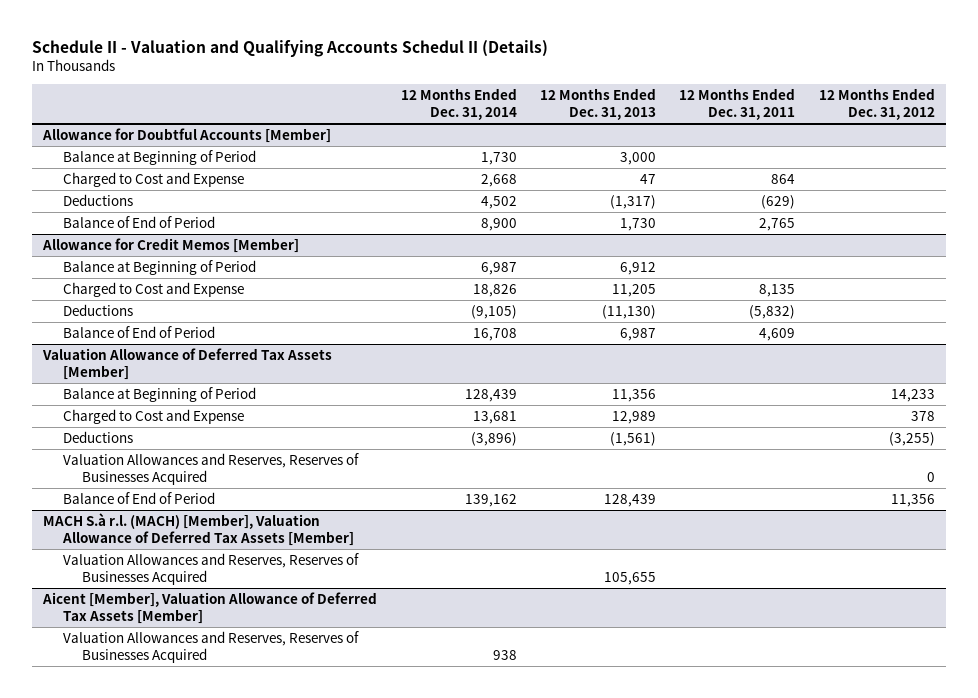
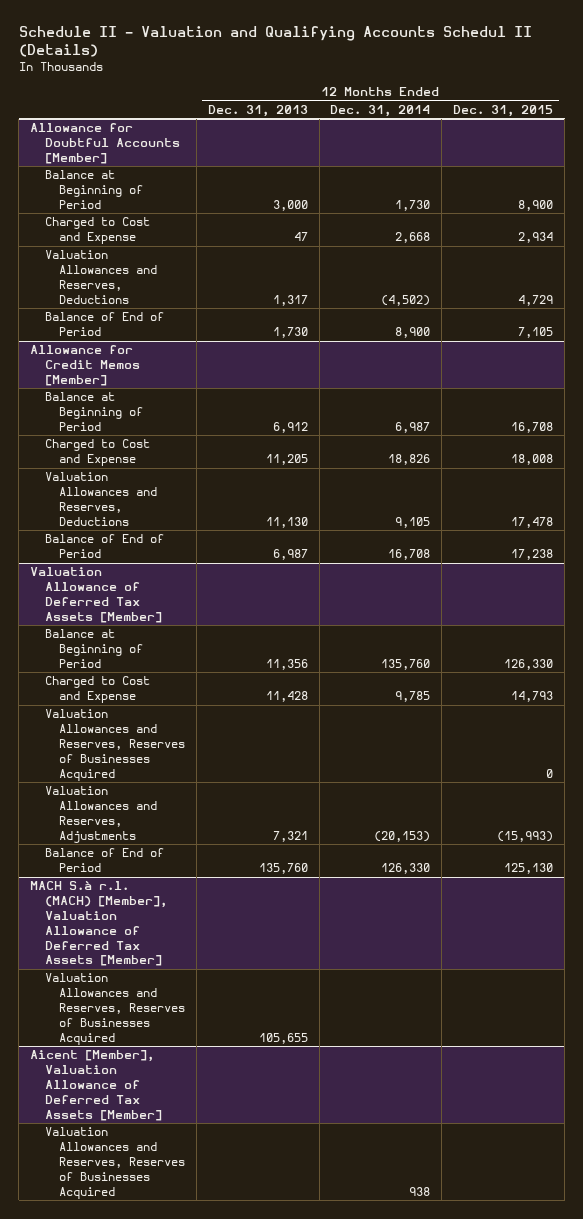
[679,87,796,120] 12 Months Ended Dec. 31, 2011 -> none
[818,87,935,120] 12 Months Ended Dec. 31, 2012 -> none
none -> [453,105,554,118] Dec. 31, 2015
[62,193,133,206] Deductions -> [44,250,157,304] Valuation Allowances and Reserves, Deductions
[480,195,517,209] 4,502 -> [381,294,431,306] (4,502)
[610,194,657,209] (1,317) -> [272,294,308,306] 1,317
[62,303,133,316] Deductions -> [44,472,157,526] Valuation Allowances and Reserves, Deductions
[470,304,517,319] (9,105) -> [395,516,431,528] 9,105
[602,304,657,319] (11,130) -> [265,516,308,528] 11,130
[62,430,133,443] Deductions -> none
[464,388,517,402] 128,439 -> [381,658,431,670] 135,760
[472,410,517,424] 13,681 -> [395,691,431,703] 9,785
[612,410,657,424] 12,989 -> [265,691,308,703] 11,428
none -> [44,786,157,843] Valuation Allowances and Reserves, Adjustments
[464,493,517,507] 139,162 -> [381,863,431,875] 126,330
[604,493,657,507] 128,439 -> [258,863,308,875] 135,760

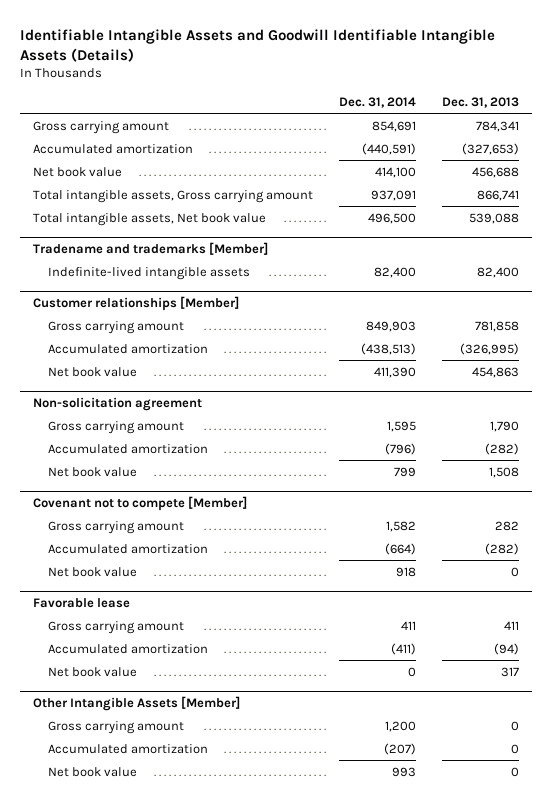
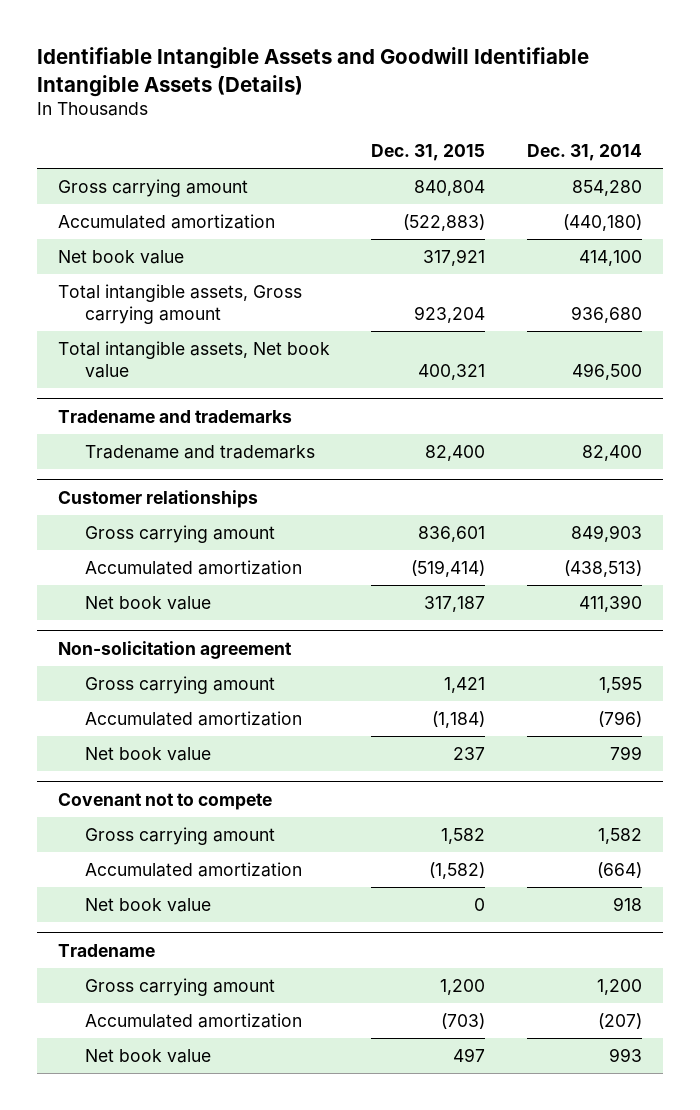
[442,96,520,108] Dec. 31, 2013 -> none
none -> [371,144,486,162] Dec. 31, 2015
[371,120,416,132] 854,691 -> [572,179,643,196] 854,280
[361,142,416,155] (440,591) -> [563,213,643,231] (440,180)
[370,189,416,201] 937,091 -> [571,305,643,323] 936,680
[32,241,268,255] Tradename and trademarks [Member] -> [57,409,292,423] Tradename and trademarks
[47,266,250,280] Indefinite-lived intangible assets -> [84,444,315,459] Tradename and trademarks
[32,295,239,311] Customer relationships [Member] -> [57,489,258,508] Customer relationships
[32,495,247,511] Covenant not to compete [Member] -> [57,792,272,810] Covenant not to compete
[32,597,130,608] Favorable lease -> none
[47,620,184,634] Gross carrying amount -> none
[47,643,208,654] Accumulated amortization -> none
[47,666,137,677] Net book value -> none
[32,695,240,711] Other Intangible Assets [Member] -> [57,943,155,957] Tradename

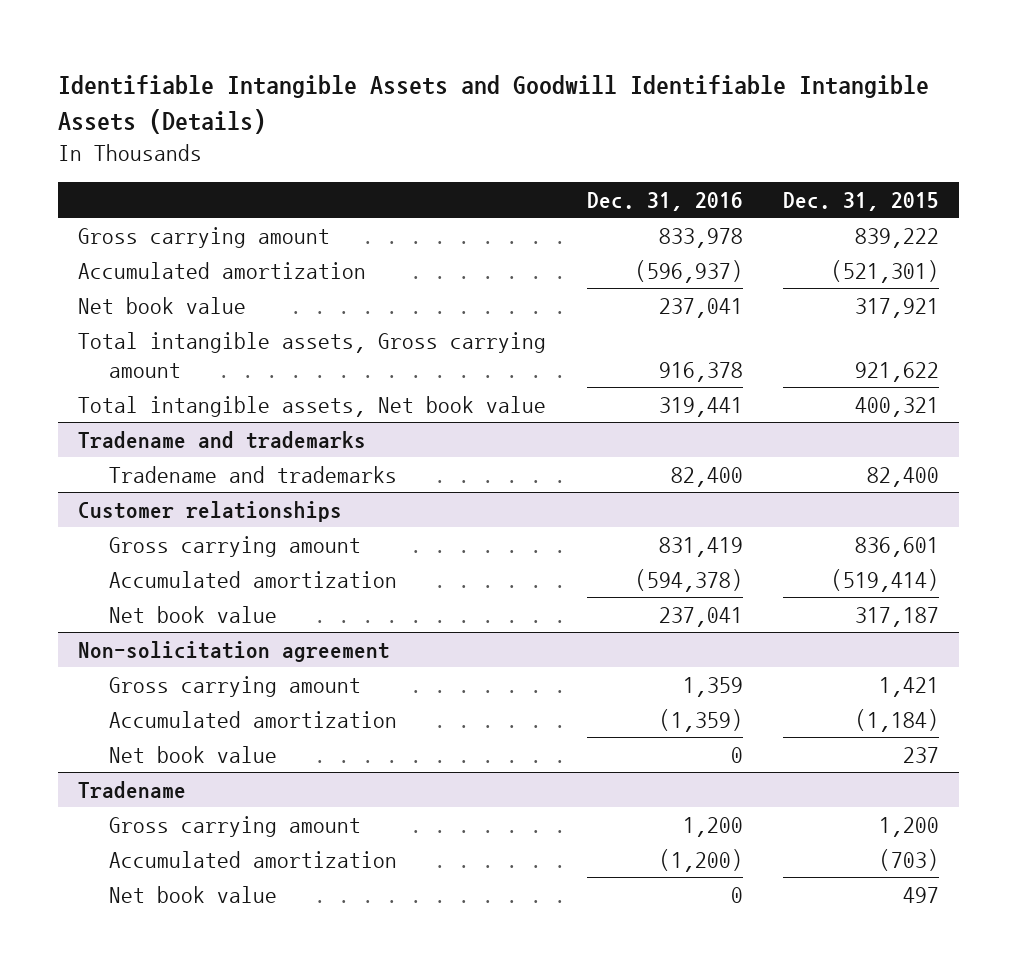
[527,144,643,162] Dec. 31, 2014 -> none
none -> [586,192,743,212] Dec. 31, 2016
[414,179,486,196] 840,804 -> [855,227,940,248] 839,222
[403,213,486,231] (522,883) -> [831,259,940,283] (521,301)
[414,305,486,323] 923,204 -> [855,361,940,382] 921,622
[57,792,272,810] Covenant not to compete -> none
[84,826,275,845] Gross carrying amount -> none
[84,861,302,877] Accumulated amortization -> none
[84,897,211,912] Net book value -> none

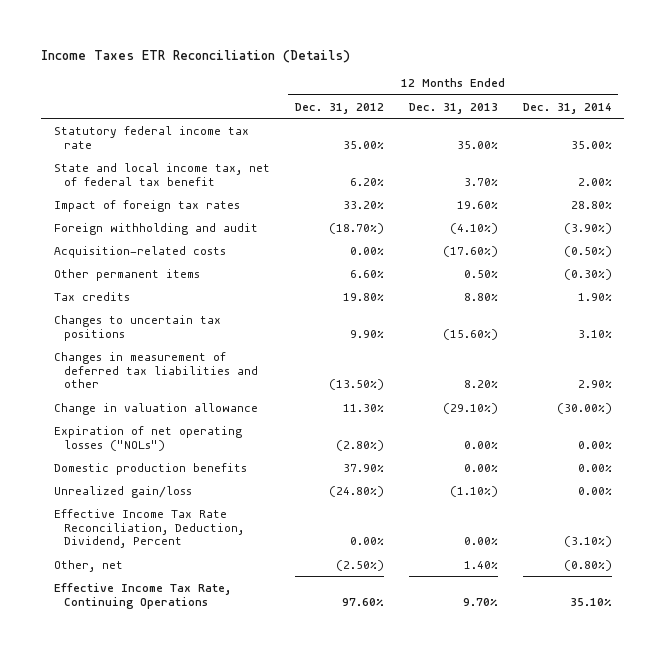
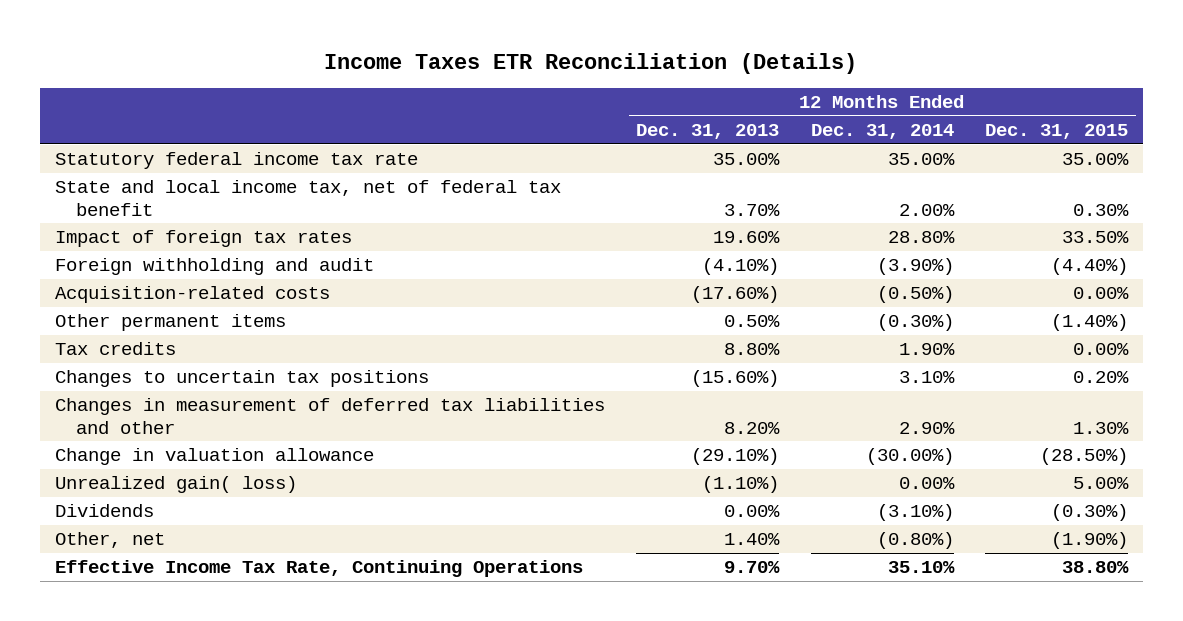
[294,102,384,114] Dec. 31, 2012 -> none
none -> [984,123,1128,139] Dec. 31, 2015
[53,425,242,451] Expiration of net operating losses ("NOLs") -> none
[53,462,247,475] Domestic production benefits -> none
[53,485,192,498] Unrealized gain/loss -> [55,476,298,494] Unrealized gain( loss)
[53,508,245,549] Effective Income Tax Rate Reconciliation, Deduction, Dividend, Percent -> [55,504,155,518] Dividends

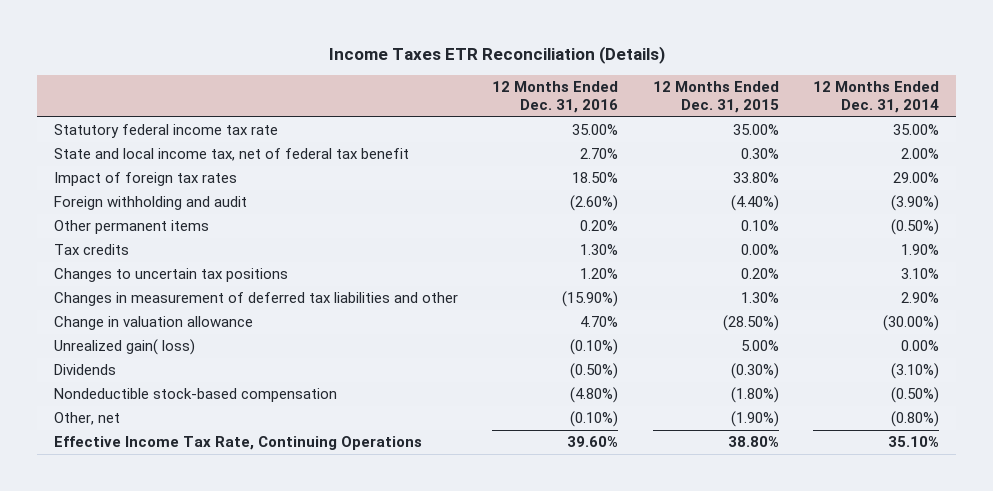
[636,123,780,139] Dec. 31, 2013 -> none
none -> [492,81,619,114] 12 Months Ended Dec. 31, 2016
[887,231,955,244] 28.80% -> [892,172,939,184] 29.00%
[1061,231,1129,244] 33.50% -> [732,172,779,184] 33.80%
[55,286,331,304] Acquisition-related costs -> none
[876,314,954,332] (0.30%) -> [890,219,939,236] (0.50%)
[1050,314,1128,332] (1.40%) -> [740,220,779,232] 0.10%
none -> [54,388,338,403] Nondeductible stock-based compensation

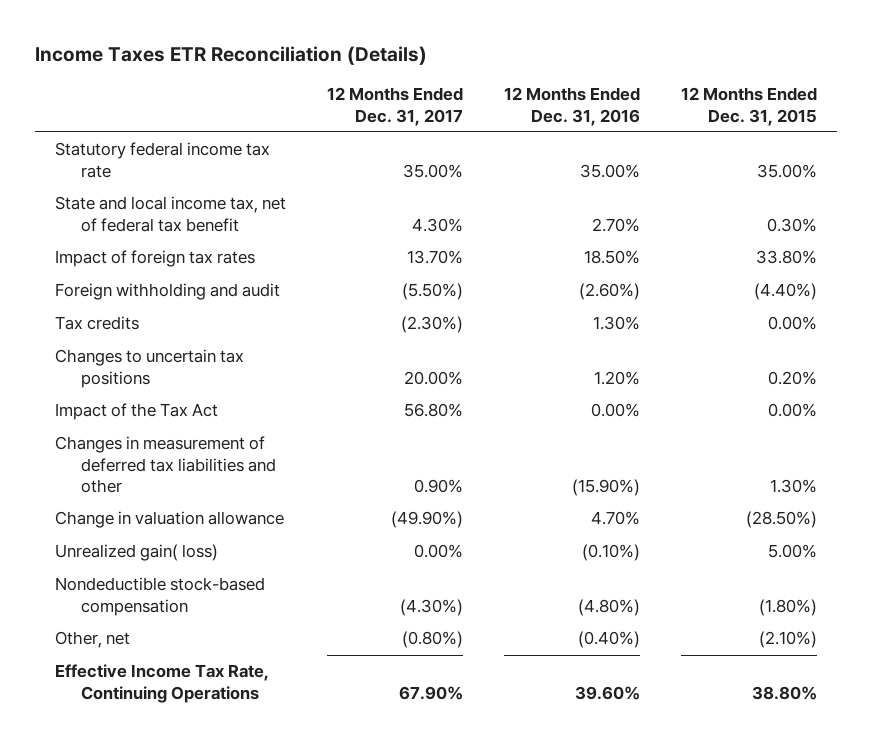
[812,81,939,114] 12 Months Ended Dec. 31, 2014 -> none
none -> [327,87,464,126] 12 Months Ended Dec. 31, 2017
[54,220,210,235] Other permanent items -> none
none -> [55,403,219,421] Impact of the Tax Act
[54,364,117,376] Dividends -> none
[570,411,619,428] (0.10%) -> [577,631,640,649] (0.40%)
[730,411,779,428] (1.90%) -> [758,631,817,649] (2.10%)

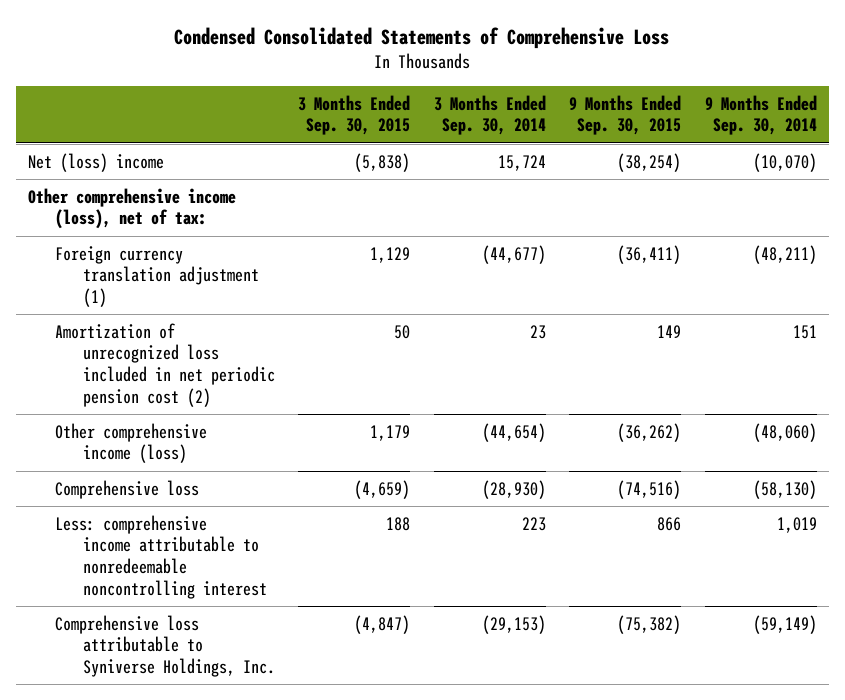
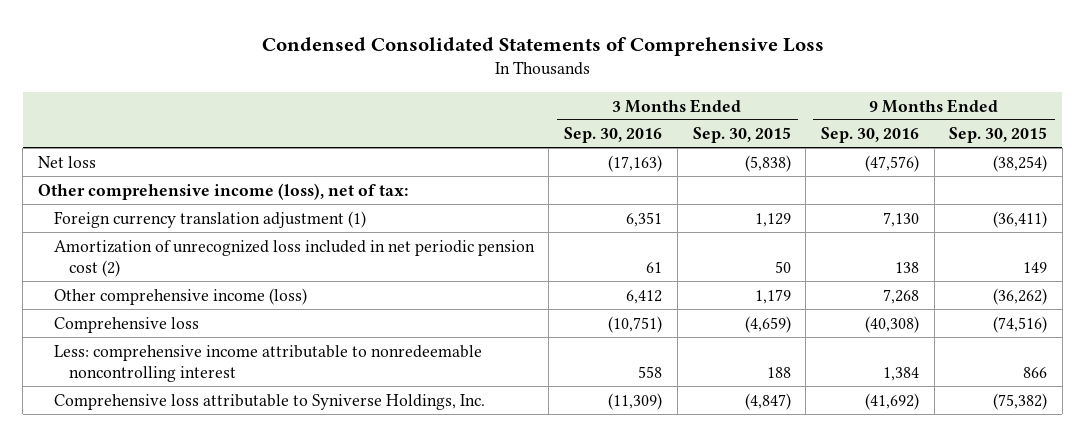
[433,94,546,136] 3 Months Ended Sep. 30, 2014 -> none
[705,94,818,136] 9 Months Ended Sep. 30, 2014 -> none
none -> [564,127,663,144] Sep. 30, 2016
none -> [820,127,919,144] Sep. 30, 2016
[27,152,164,172] Net (loss) income -> [38,155,97,168] Net loss

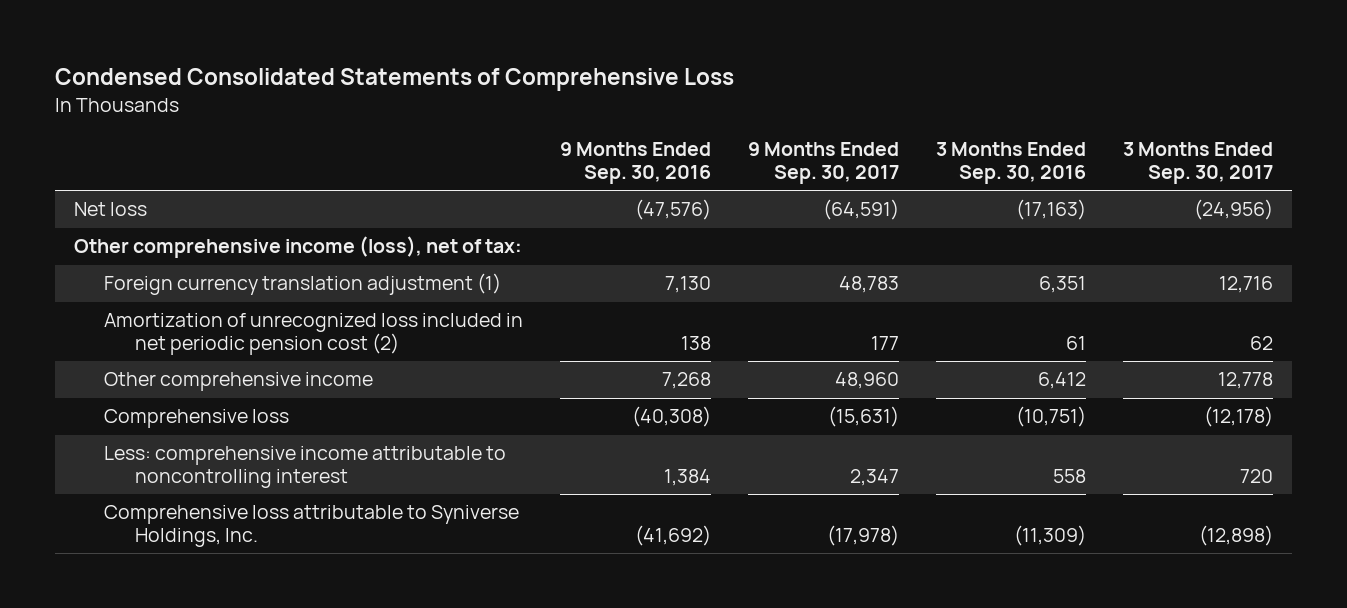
[692,127,791,144] Sep. 30, 2015 -> none
[949,127,1048,144] Sep. 30, 2015 -> none
none -> [748,142,900,185] 9 Months Ended Sep. 30, 2017
none -> [1123,142,1274,185] 3 Months Ended Sep. 30, 2017
[53,287,307,305] Other comprehensive income (loss) -> [104,372,374,392] Other comprehensive income
[53,344,482,383] Less: comprehensive income attributable to nonredeemable noncontrolling interest -> [104,446,507,489] Less: comprehensive income attributable to noncontrolling interest

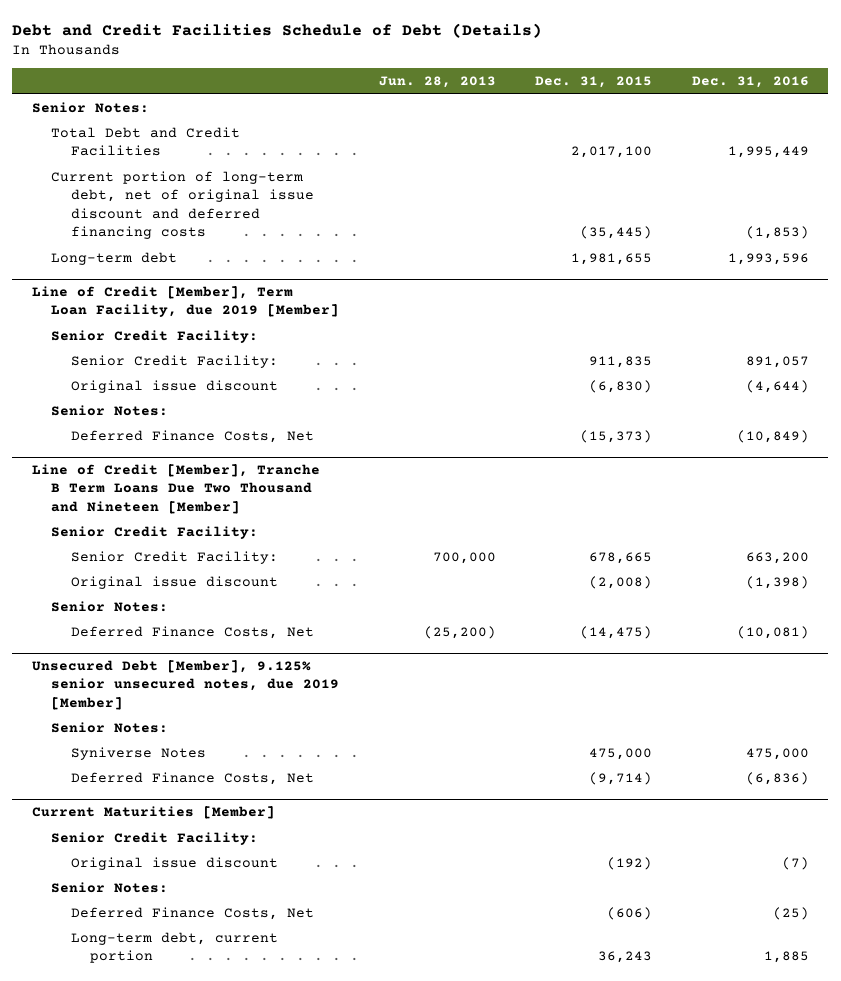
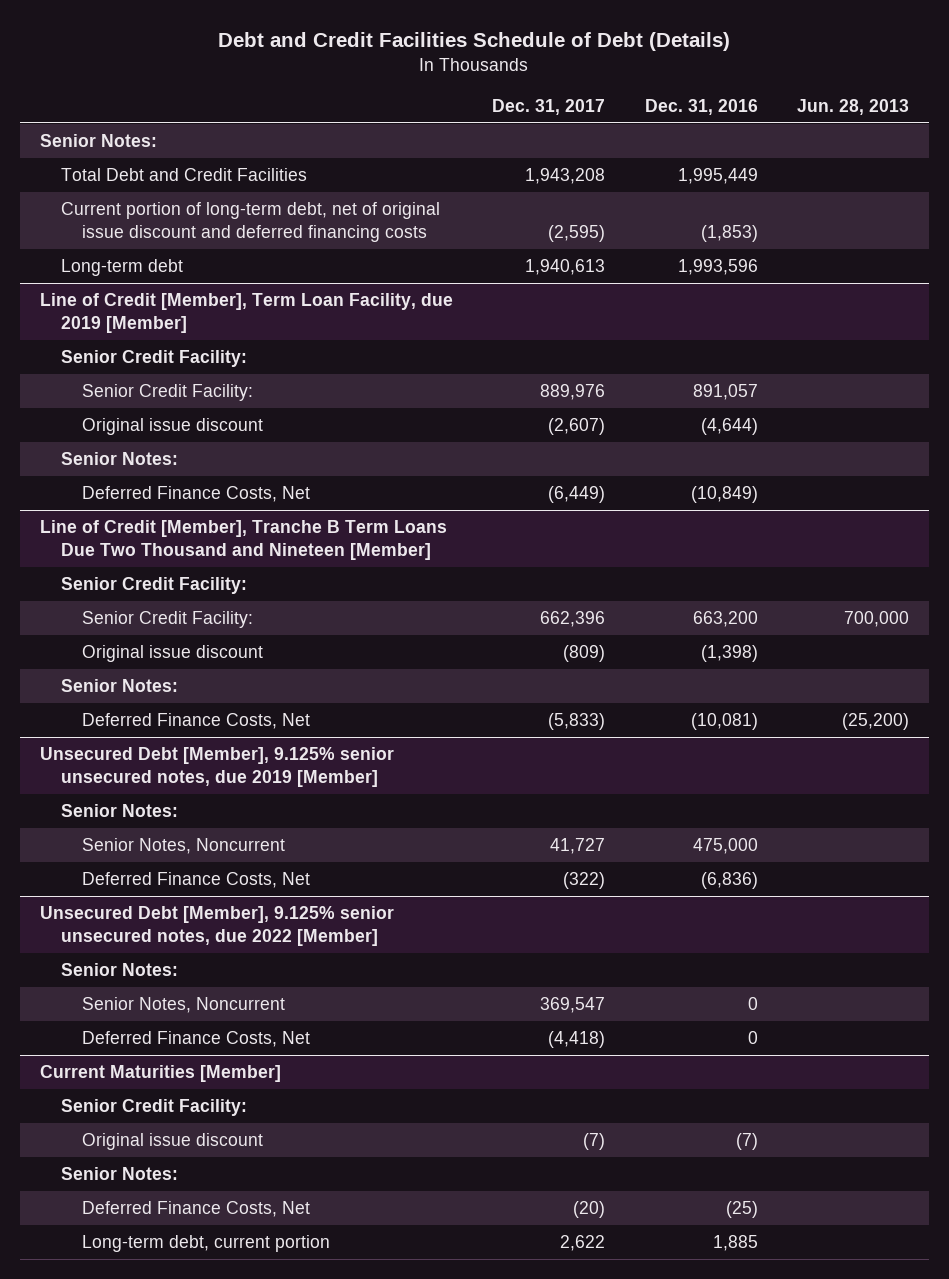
[535,76,653,89] Dec. 31, 2015 -> none
none -> [492,99,606,116] Dec. 31, 2017
[70,746,206,760] Syniverse Notes -> [82,838,286,855] Senior Notes, Noncurrent
none -> [39,906,394,946] Unsecured Debt [Member], 9.125% senior unsecured notes, due 2022 [Member]
none -> [61,963,179,977] Senior Notes:
none -> [82,997,286,1014] Senior Notes, Noncurrent
none -> [82,1031,311,1048] Deferred Finance Costs, Net

